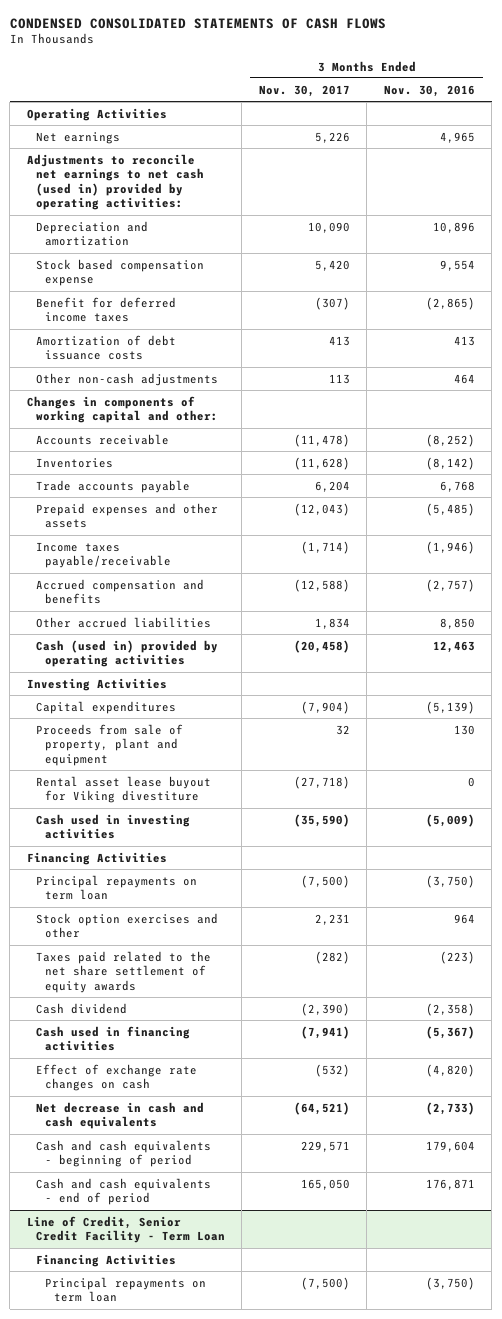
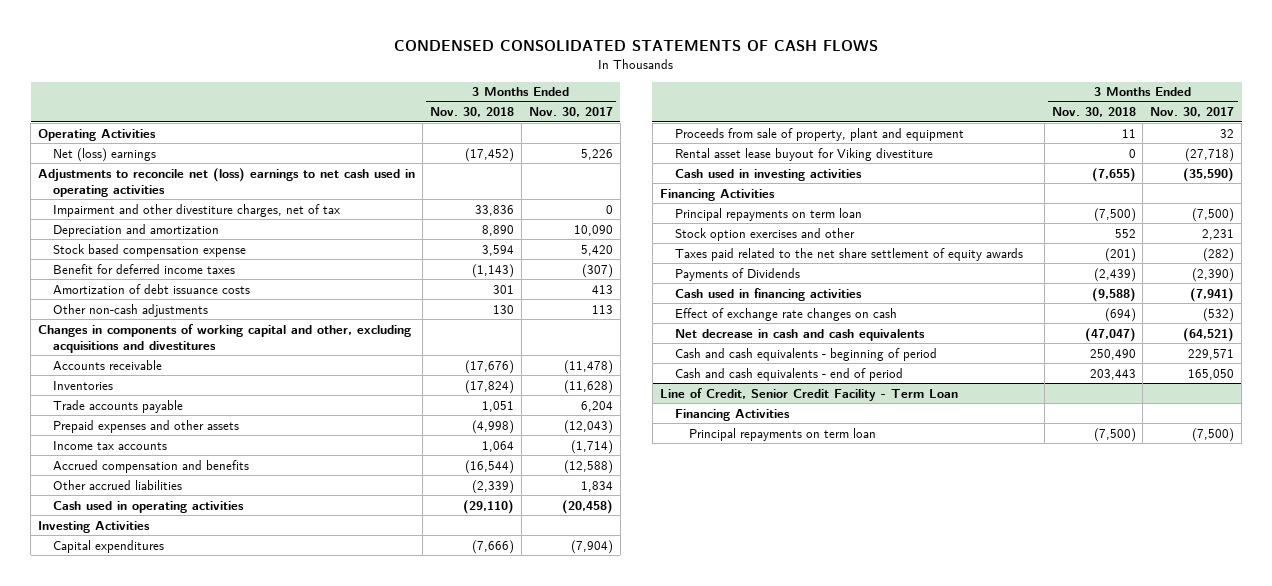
[383,84,475,97] Nov. 30, 2016 -> none
none -> [429,107,514,118] Nov. 30, 2018
[35,131,120,144] Net earnings -> [53,147,157,162] Net (loss) earnings
[26,153,204,211] Adjustments to reconcile net earnings to net cash (used in) provided by operating activities: -> [38,167,416,197] Adjustments to reconcile net (loss) earnings to net cash used in operating activities
none -> [53,203,341,217] Impairment and other divestiture charges, net of tax
[26,395,218,424] Changes in components of working capital and other: -> [38,323,412,353] Changes in components of working capital and other, excluding acquisitions and divestitures
[35,541,171,569] Income taxes payable/receivable -> [53,440,168,450] Income tax accounts
[35,639,218,668] Cash (used in) provided by operating activities -> [53,500,245,513] Cash used in operating activities
[35,1002,127,1014] Cash dividend -> [674,267,800,281] Payments of Dividends

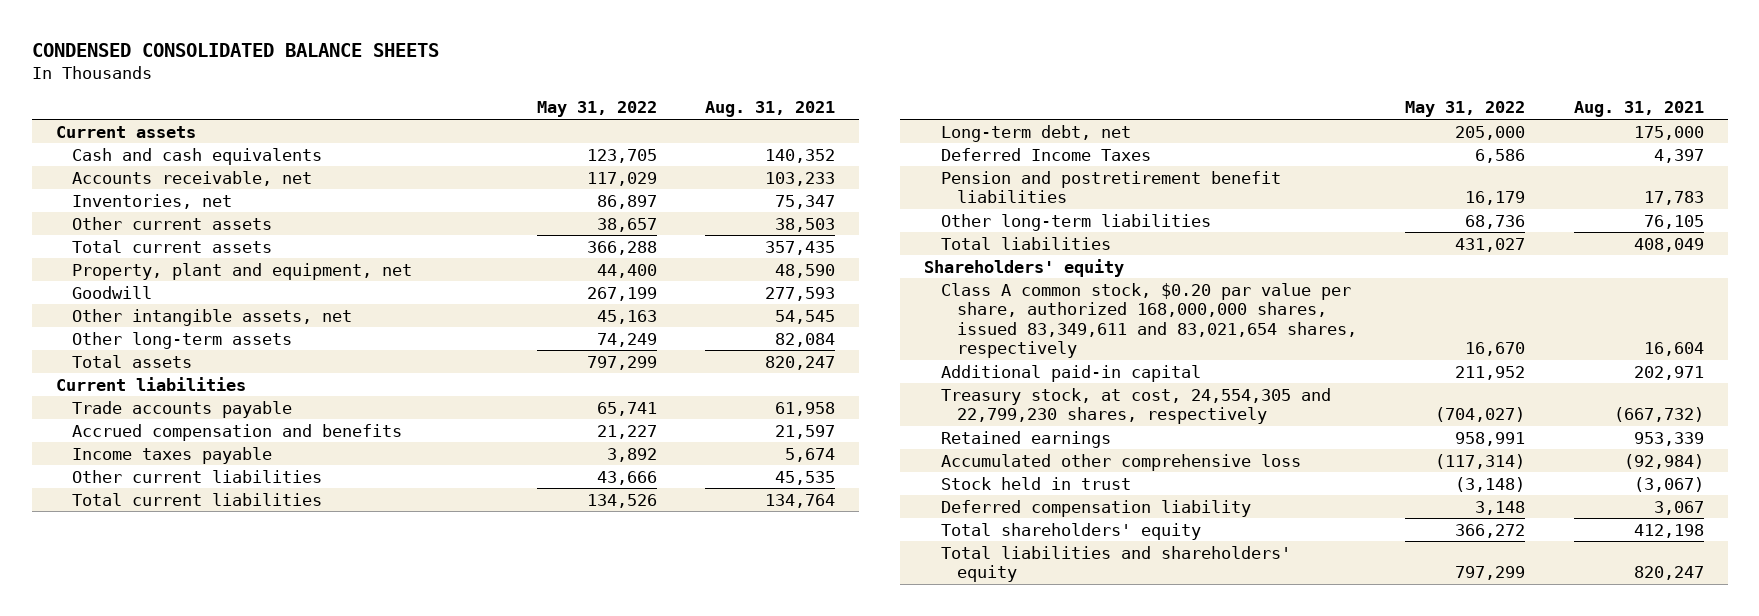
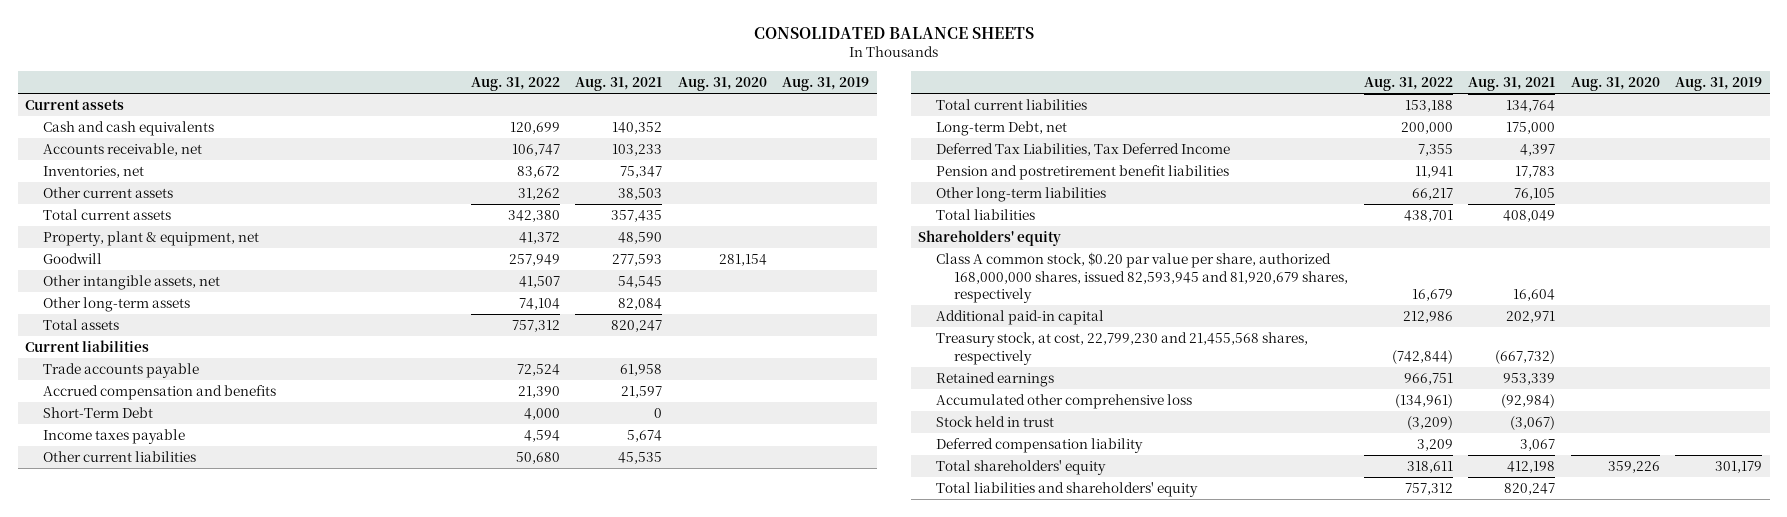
[31,43,439,58] CONDENSED CONSOLIDATED BALANCE SHEETS -> [753,26,1034,39] CONSOLIDATED BALANCE SHEETS
[536,101,657,118] May 31, 2022 -> none
none -> [470,77,560,92] Aug. 31, 2022
none -> [677,77,767,92] Aug. 31, 2020
none -> [782,77,870,92] Aug. 31, 2019
[71,262,412,280] Property, plant and equipment, net -> [43,231,260,247] Property, plant & equipment, net
none -> [43,407,154,419] Short-Term Debt
[940,124,1131,142] Long-term debt, net -> [936,121,1068,137] Long-term Debt, net
[940,147,1151,161] Deferred Income Taxes -> [936,143,1231,157] Deferred Tax Liabilities, Tax Deferred Income
[940,282,1357,358] Class A common stock, $0.20 par value per share, authorized 168,000,000 shares, issued 83,349,611 and 83,021,654 shares, respectively -> [936,252,1349,304] Class A common stock, $0.20 par value per share, authorized 168,000,000 shares, issued 82,593,945 and 81,920,679 shares, respectively
[940,387,1331,425] Treasury stock, at cost, 24,554,305 and 22,799,230 shares, respectively -> [936,332,1309,365] Treasury stock, at cost, 22,799,230 and 21,455,568 shares, respectively

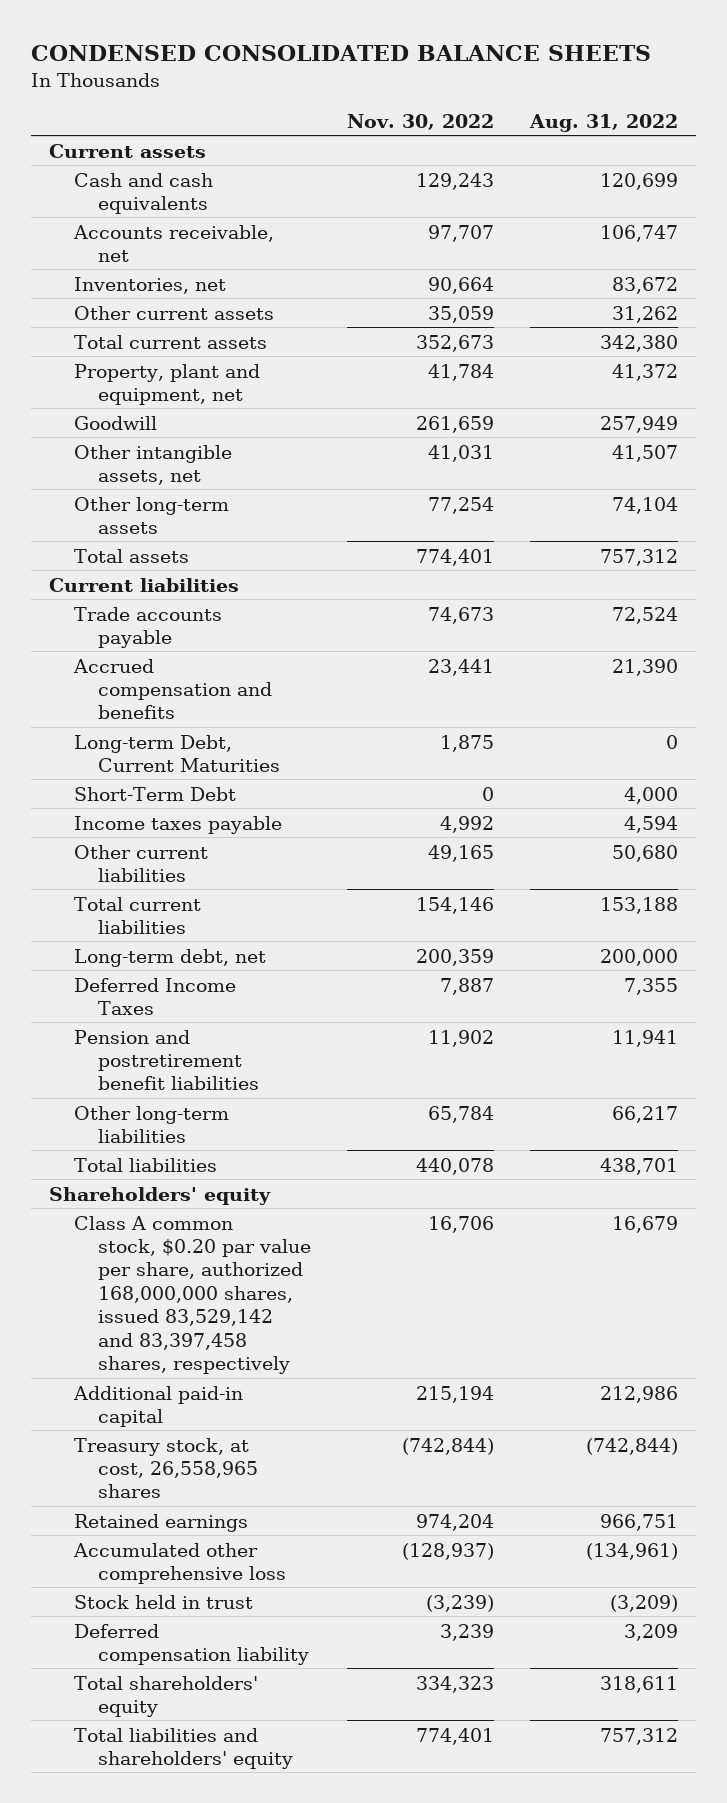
[753,26,1034,39] CONSOLIDATED BALANCE SHEETS -> [31,45,652,62] CONDENSED CONSOLIDATED BALANCE SHEETS
[575,77,663,92] Aug. 31, 2021 -> none
[677,77,767,92] Aug. 31, 2020 -> none
[782,77,870,92] Aug. 31, 2019 -> none
none -> [347,113,495,130] Nov. 30, 2022
[43,231,260,247] Property, plant & equipment, net -> [73,363,260,405] Property, plant and equipment, net
none -> [73,734,281,772] Long-term Debt, Current Maturities
[936,121,1068,137] Long-term Debt, net -> [73,948,266,967] Long-term debt, net
[936,143,1231,157] Deferred Tax Liabilities, Tax Deferred Income -> [73,977,236,1015] Deferred Income Taxes
[936,252,1349,304] Class A common stock, $0.20 par value per share, authorized 168,000,000 shares, issued 82,593,945 and 81,920,679 shares, respectively -> [73,1215,312,1375] Class A common stock, $0.20 par value per share, authorized 168,000,000 shares, issued 83,529,142 and 83,397,458 shares, respectively
[936,332,1309,365] Treasury stock, at cost, 22,799,230 and 21,455,568 shares, respectively -> [73,1437,259,1499] Treasury stock, at cost, 26,558,965 shares

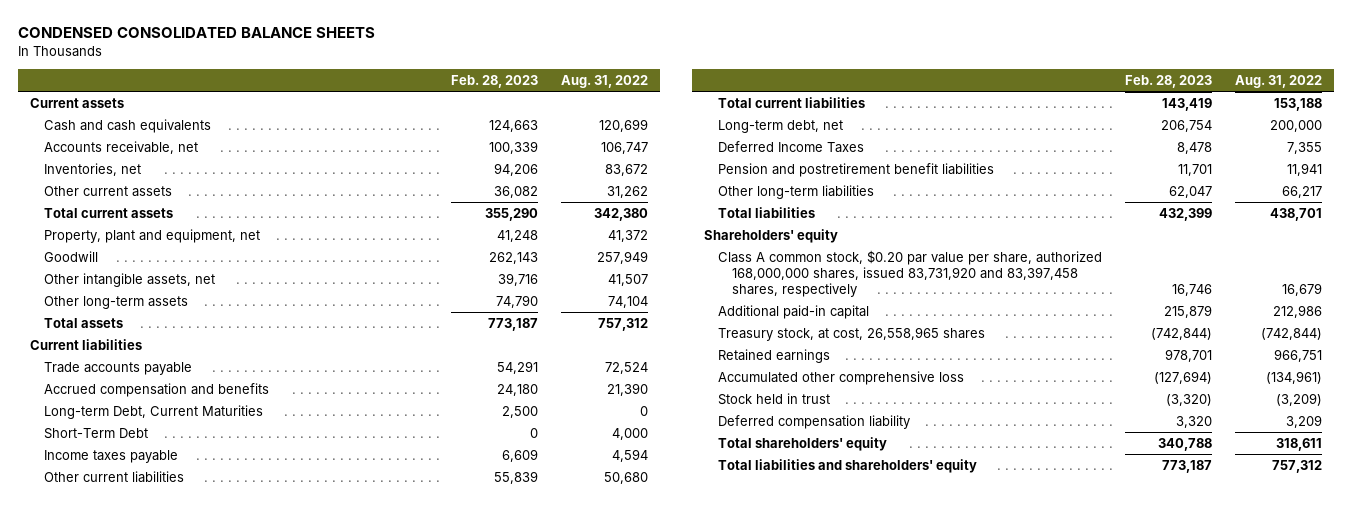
[347,113,495,130] Nov. 30, 2022 -> none
none -> [451,74,539,88] Feb. 28, 2023
[73,1215,312,1375] Class A common stock, $0.20 par value per share, authorized 168,000,000 shares, issued 83,529,142 and 83,397,458 shares, respectively -> [717,249,1102,297] Class A common stock, $0.20 par value per share, authorized 168,000,000 shares, issued 83,731,920 and 83,397,458 shares, respectively

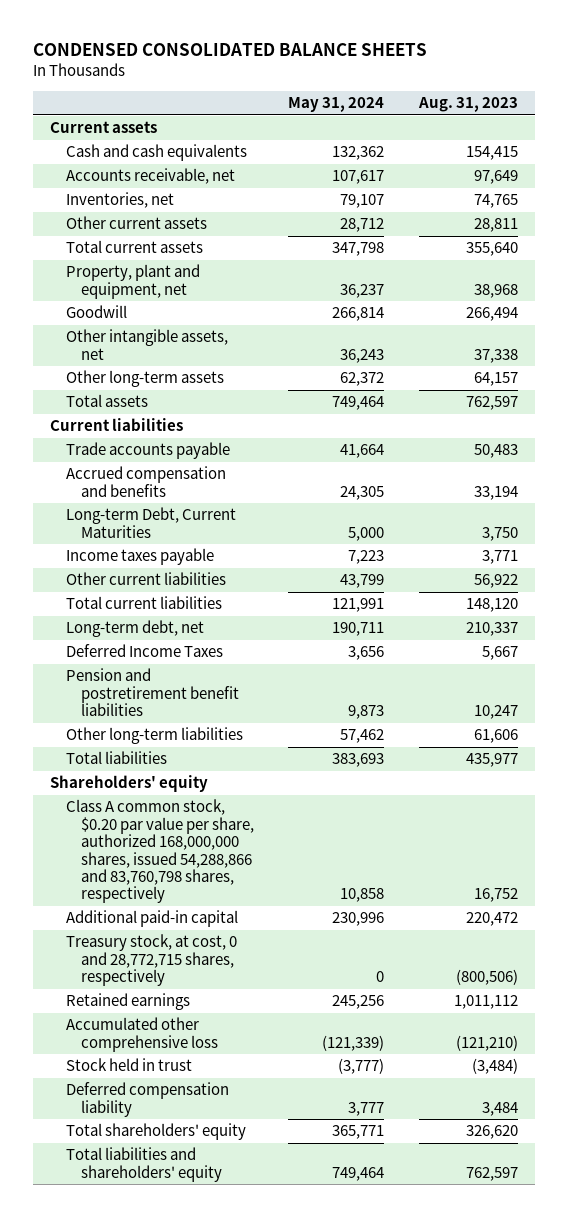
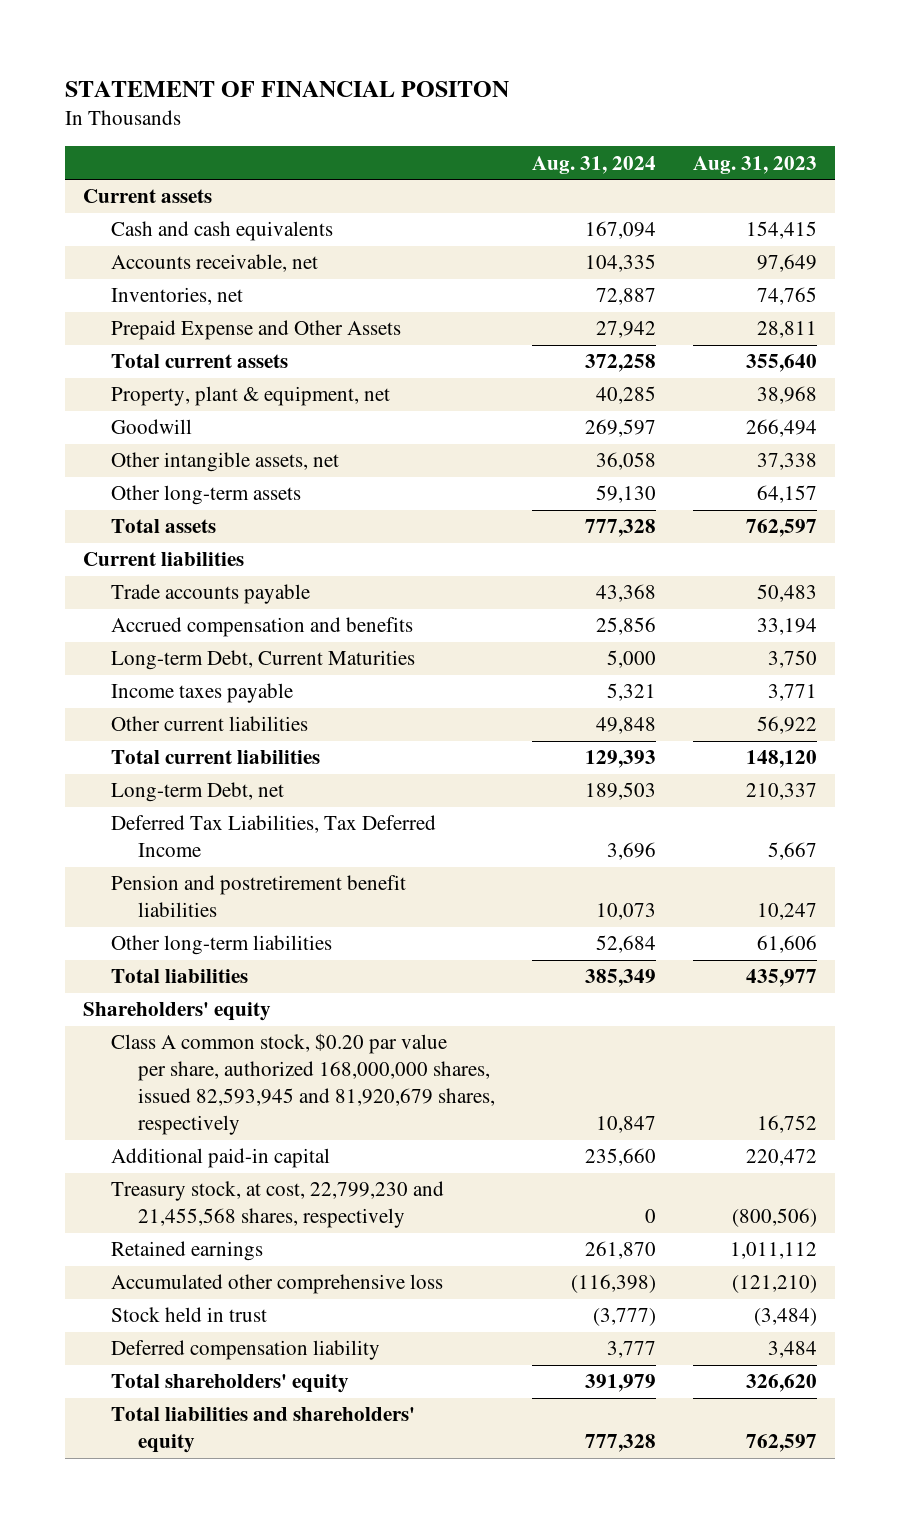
[33,43,428,57] CONDENSED CONSOLIDATED BALANCE SHEETS -> [64,81,509,98] STATEMENT OF FINANCIAL POSITON
[288,97,385,113] May 31, 2024 -> none
none -> [531,155,656,174] Aug. 31, 2024
[65,216,207,230] Other current assets -> [110,320,401,341] Prepaid Expense and Other Assets
[65,264,200,299] Property, plant and equipment, net -> [110,386,390,407] Property, plant & equipment, net
[65,620,204,638] Long-term debt, net -> [110,782,284,803] Long-term Debt, net
[65,644,223,658] Deferred Income Taxes -> [110,815,436,858] Deferred Tax Liabilities, Tax Deferred Income
[65,799,254,904] Class A common stock, $0.20 par value per share, authorized 168,000,000 shares, issued 54,288,866 and 83,760,798 shares, respectively -> [110,1033,496,1136] Class A common stock, $0.20 par value per share, authorized 168,000,000 shares, issued 82,593,945 and 81,920,679 shares, respectively
[65,934,237,987] Treasury stock, at cost, 0 and 28,772,715 shares, respectively -> [110,1181,444,1229] Treasury stock, at cost, 22,799,230 and 21,455,568 shares, respectively

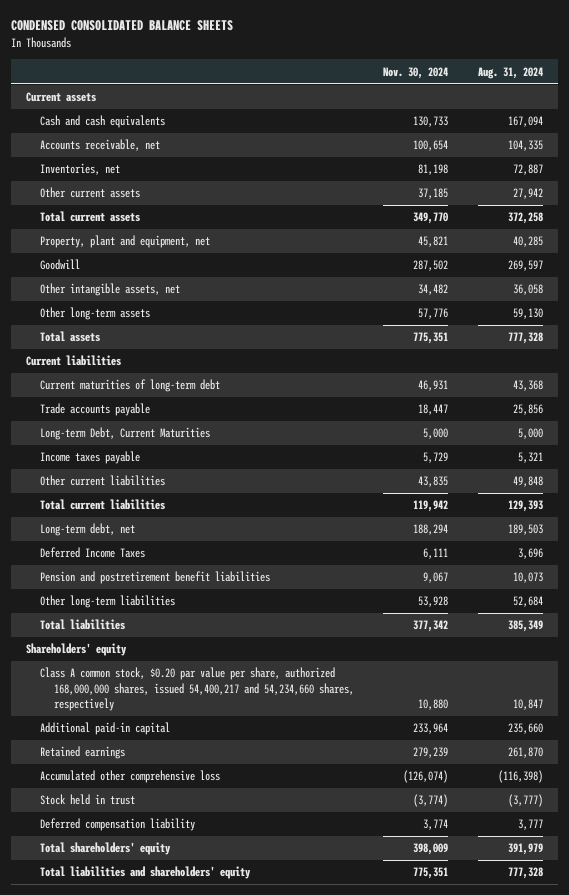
[64,81,509,98] STATEMENT OF FINANCIAL POSITON -> [11,20,234,32] CONDENSED CONSOLIDATED BALANCE SHEETS
[692,155,817,174] Aug. 31, 2023 -> none
none -> [383,66,449,79] Nov. 30, 2024
[110,320,401,341] Prepaid Expense and Other Assets -> [39,187,140,199] Other current assets
[110,386,390,407] Property, plant & equipment, net -> [39,235,210,249] Property, plant and equipment, net
[110,617,413,638] Accrued compensation and benefits -> none
none -> [39,379,220,393] Current maturities of long-term debt
[595,584,656,603] 43,368 -> [513,404,544,416] 25,856
[110,782,284,803] Long-term Debt, net -> [39,523,135,537] Long-term debt, net
[110,815,436,858] Deferred Tax Liabilities, Tax Deferred Income -> [39,547,145,559] Deferred Income Taxes
[110,1033,496,1136] Class A common stock, $0.20 par value per share, authorized 168,000,000 shares, issued 82,593,945 and 81,920,679 shares, respectively -> [39,667,354,711] Class A common stock, $0.20 par value per share, authorized 168,000,000 shares, issued 54,400,217 and 54,234,660 shares, respectively
[110,1181,444,1229] Treasury stock, at cost, 22,799,230 and 21,455,568 shares, respectively -> none

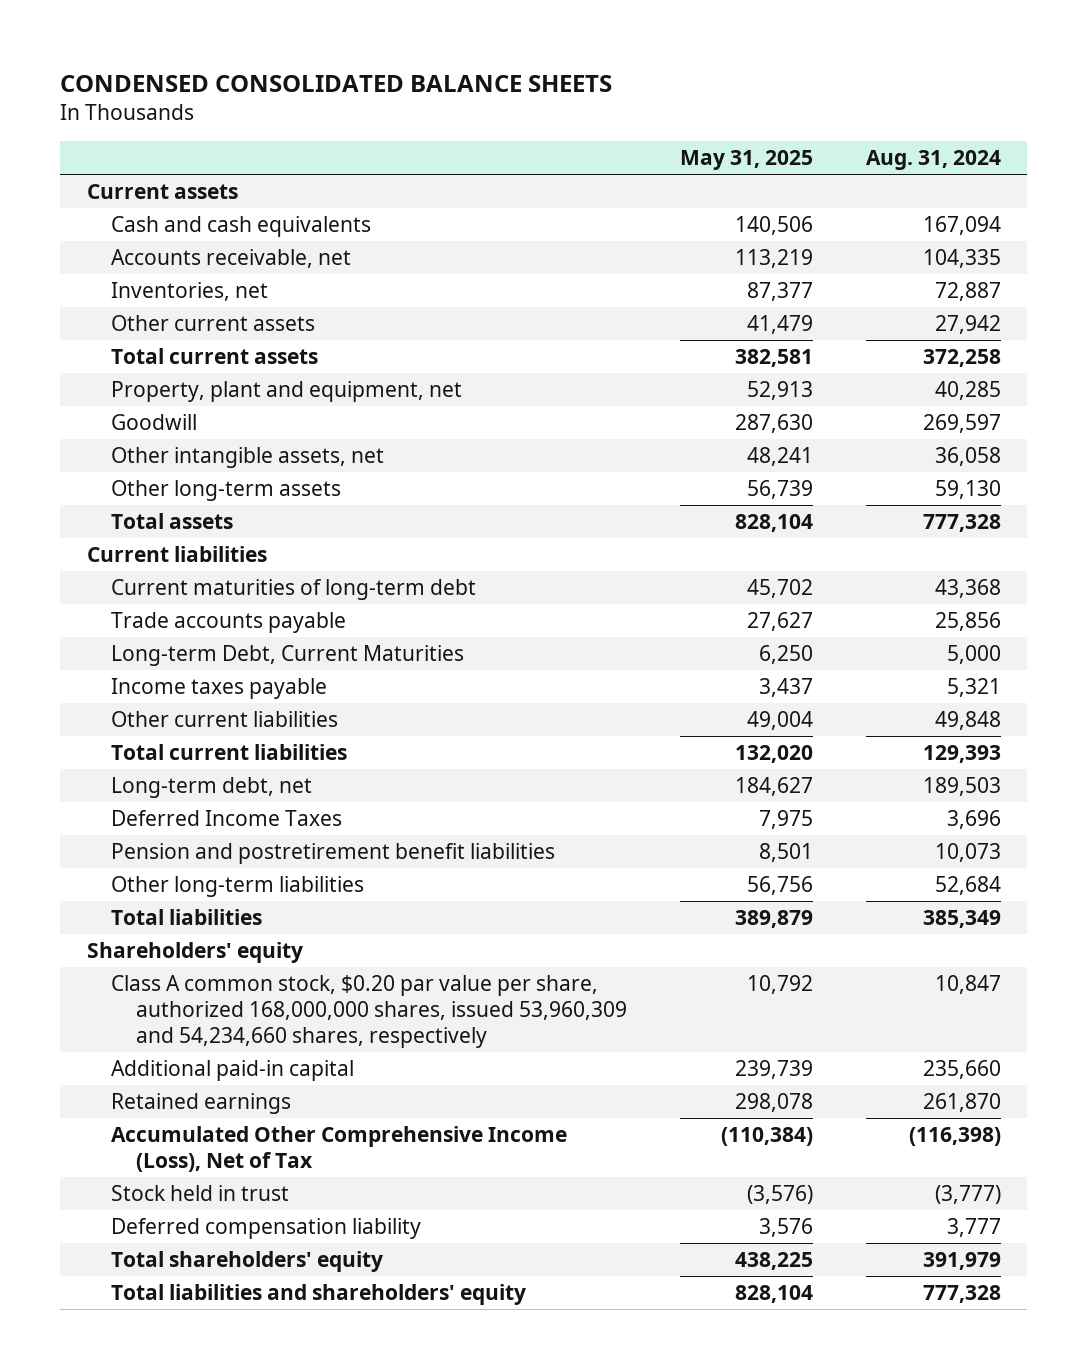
[383,66,449,79] Nov. 30, 2024 -> none
none -> [679,150,813,171] May 31, 2025
[39,667,354,711] Class A common stock, $0.20 par value per share, authorized 168,000,000 shares, issued 54,400,217 and 54,234,660 shares, respectively -> [111,975,627,1048] Class A common stock, $0.20 par value per share, authorized 168,000,000 shares, issued 53,960,309 and 54,234,660 shares, respectively
[39,770,220,784] Accumulated other comprehensive loss -> [111,1126,568,1172] Accumulated Other Comprehensive Income (Loss), Net of Tax

